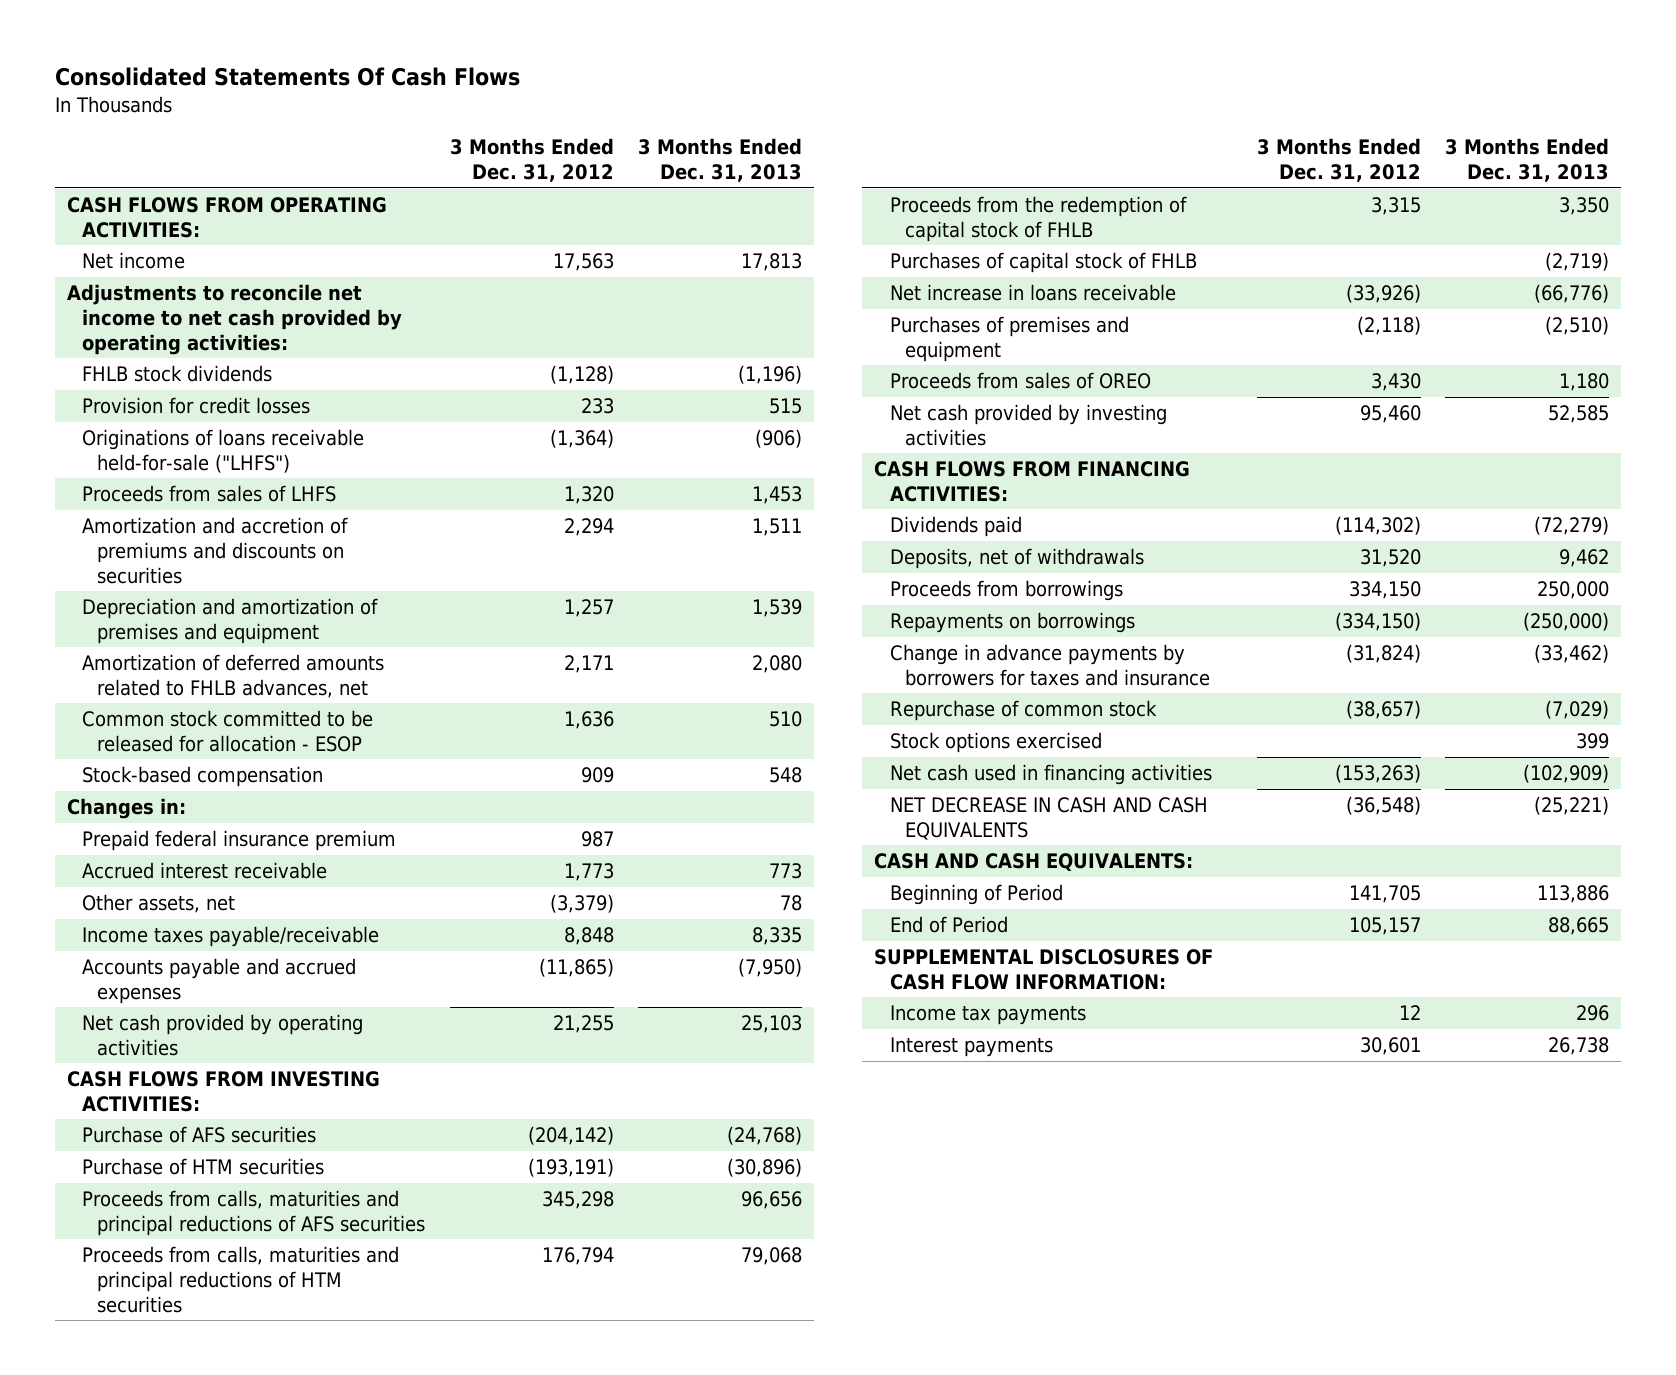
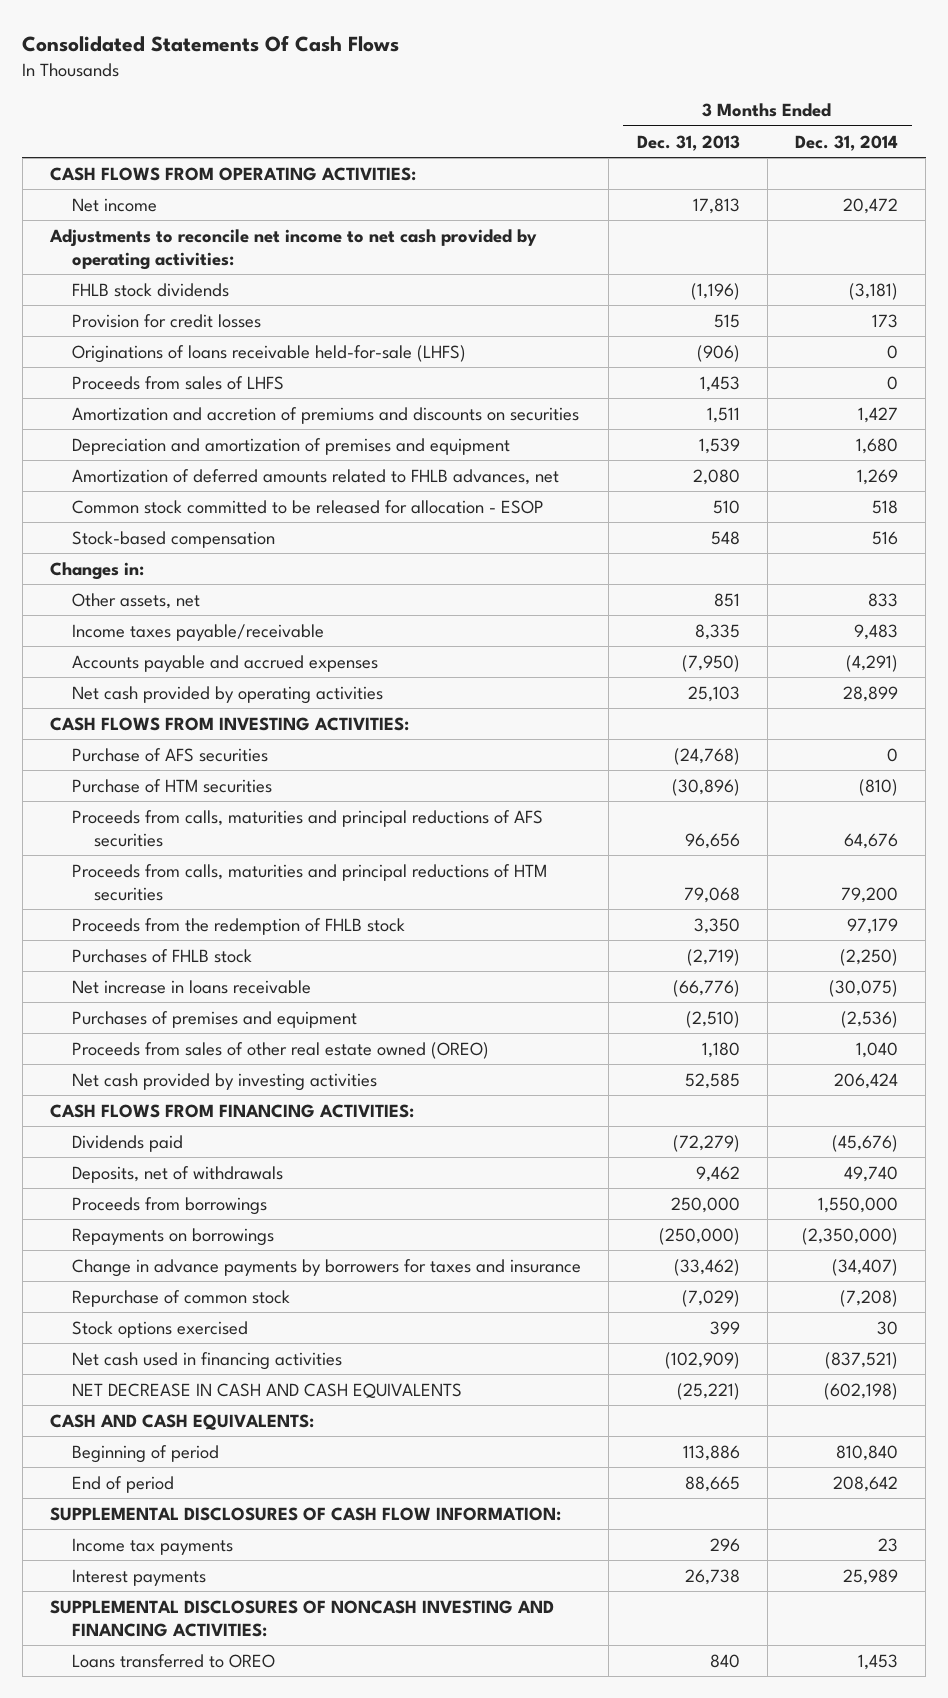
[449,138,614,183] 3 Months Ended Dec. 31, 2012 -> none
none -> [795,134,899,151] Dec. 31, 2014
[82,428,365,473] Originations of loans receivable held-for-sale ("LHFS") -> [72,344,467,363] Originations of loans receivable held-for-sale (LHFS)
[82,829,397,851] Prepaid federal insurance premium -> none
[82,861,328,879] Accrued interest receivable -> none
[779,894,802,911] 78 -> [713,592,740,607] 851
[889,195,1187,242] Proceeds from the redemption of capital stock of FHLB -> [72,917,406,935] Proceeds from the redemption of FHLB stock
[889,251,1197,273] Purchases of capital stock of FHLB -> [72,948,253,963] Purchases of FHLB stock
[889,371,1151,389] Proceeds from sales of OREO -> [72,1041,490,1059] Proceeds from sales of other real estate owned (OREO)
[889,883,1063,905] Beginning of Period -> [72,1444,220,1463] Beginning of period
[889,915,1008,933] End of Period -> [72,1475,175,1493] End of period
none -> [49,1599,554,1637] SUPPLEMENTAL DISCLOSURES OF NONCASH INVESTING AND FINANCING ACTIVITIES:
none -> [72,1653,276,1668] Loans transferred to OREO

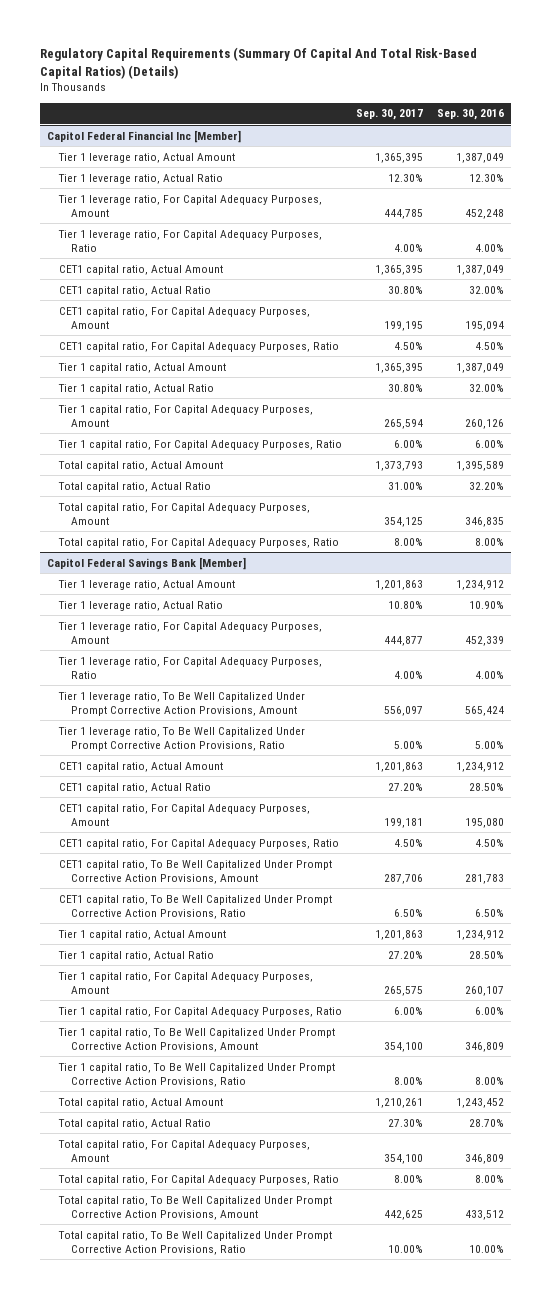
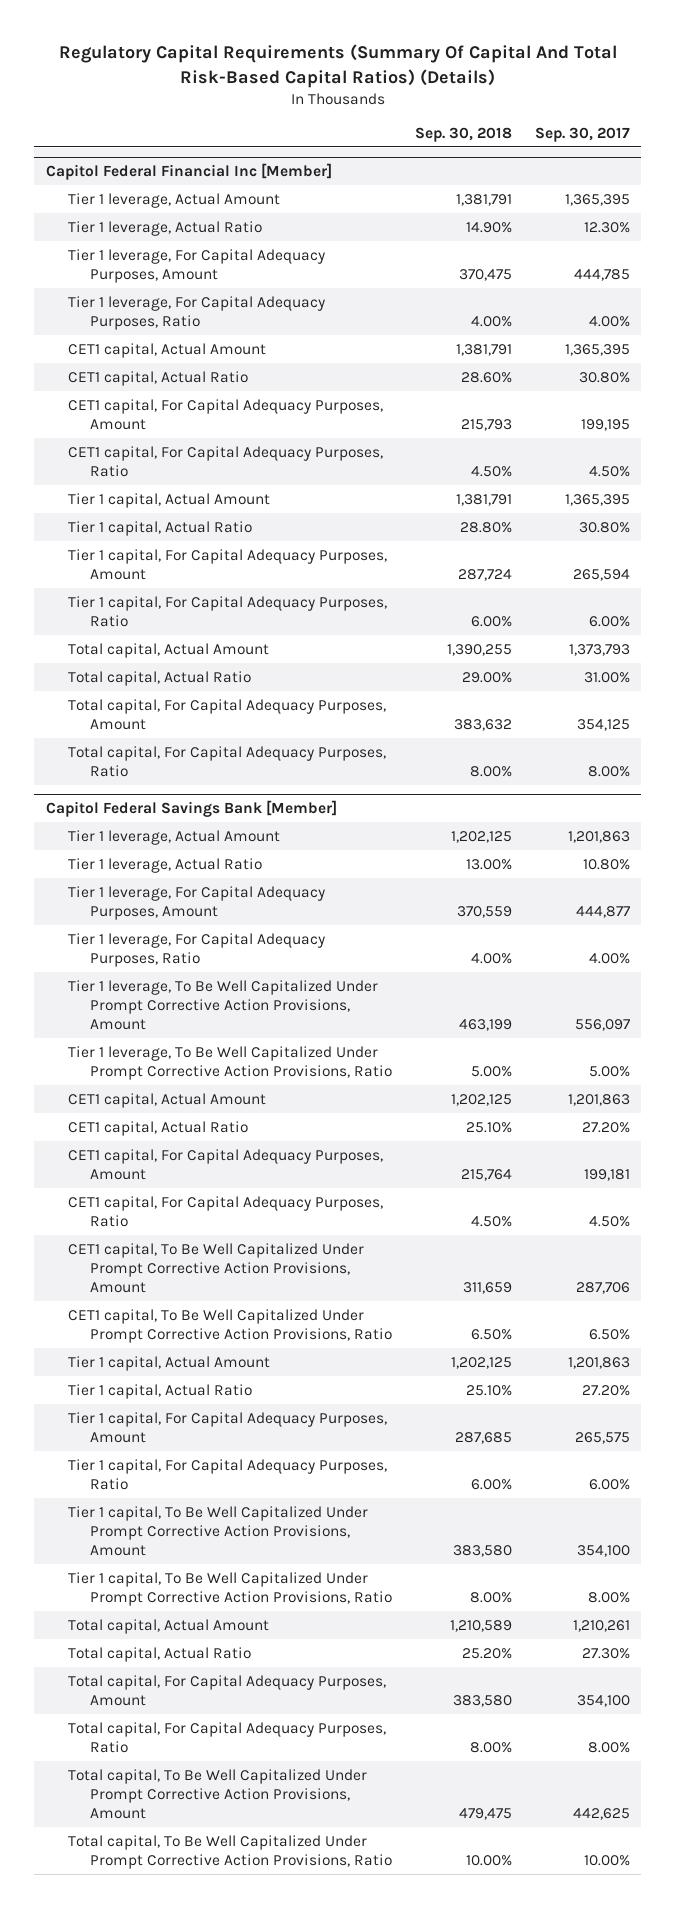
[437,109,505,121] Sep. 30, 2016 -> none
none -> [414,127,512,143] Sep. 30, 2018
[57,152,235,163] Tier 1 leverage ratio, Actual Amount -> [67,192,280,208] Tier 1 leverage, Actual Amount
[57,173,223,184] Tier 1 leverage ratio, Actual Ratio -> [67,220,262,236] Tier 1 leverage, Actual Ratio
[57,194,322,218] Tier 1 leverage ratio, For Capital Adequacy Purposes, Amount -> [67,248,325,283] Tier 1 leverage, For Capital Adequacy Purposes, Amount
[57,229,322,253] Tier 1 leverage ratio, For Capital Adequacy Purposes, Ratio -> [67,295,325,330] Tier 1 leverage, For Capital Adequacy Purposes, Ratio
[58,264,223,275] CET1 capital ratio, Actual Amount -> [67,342,266,358] CET1 capital, Actual Amount
[58,285,211,296] CET1 capital ratio, Actual Ratio -> [67,370,248,386] CET1 capital, Actual Ratio
[58,306,310,330] CET1 capital ratio, For Capital Adequacy Purposes, Amount -> [67,398,383,430] CET1 capital, For Capital Adequacy Purposes, Amount
[58,341,339,352] CET1 capital ratio, For Capital Adequacy Purposes, Ratio -> [67,445,383,477] CET1 capital, For Capital Adequacy Purposes, Ratio
[57,362,226,373] Tier 1 capital ratio, Actual Amount -> [67,492,270,508] Tier 1 capital, Actual Amount
[57,383,214,394] Tier 1 capital ratio, Actual Ratio -> [67,520,252,536] Tier 1 capital, Actual Ratio
[57,404,313,428] Tier 1 capital ratio, For Capital Adequacy Purposes, Amount -> [67,548,387,580] Tier 1 capital, For Capital Adequacy Purposes, Amount
[57,439,342,450] Tier 1 capital ratio, For Capital Adequacy Purposes, Ratio -> [67,595,387,627] Tier 1 capital, For Capital Adequacy Purposes, Ratio
[57,460,223,471] Total capital ratio, Actual Amount -> [67,642,269,658] Total capital, Actual Amount
[57,481,211,492] Total capital ratio, Actual Ratio -> [67,670,251,686] Total capital, Actual Ratio
[57,502,310,526] Total capital ratio, For Capital Adequacy Purposes, Amount -> [67,698,386,730] Total capital, For Capital Adequacy Purposes, Amount
[57,537,339,548] Total capital ratio, For Capital Adequacy Purposes, Ratio -> [67,745,386,777] Total capital, For Capital Adequacy Purposes, Ratio
[57,579,235,590] Tier 1 leverage ratio, Actual Amount -> [67,829,280,845] Tier 1 leverage, Actual Amount
[57,600,223,611] Tier 1 leverage ratio, Actual Ratio -> [67,857,262,873] Tier 1 leverage, Actual Ratio
[57,621,322,645] Tier 1 leverage ratio, For Capital Adequacy Purposes, Amount -> [67,885,325,920] Tier 1 leverage, For Capital Adequacy Purposes, Amount
[57,656,322,680] Tier 1 leverage ratio, For Capital Adequacy Purposes, Ratio -> [67,932,325,967] Tier 1 leverage, For Capital Adequacy Purposes, Ratio
[57,691,305,717] Tier 1 leverage ratio, To Be Well Capitalized Under Prompt Corrective Action Provisions, Amount -> [67,979,378,1030] Tier 1 leverage, To Be Well Capitalized Under Prompt Corrective Action Provisions, Amount
[57,726,305,752] Tier 1 leverage ratio, To Be Well Capitalized Under Prompt Corrective Action Provisions, Ratio -> [67,1045,392,1080] Tier 1 leverage, To Be Well Capitalized Under Prompt Corrective Action Provisions, Ratio
[58,761,223,772] CET1 capital ratio, Actual Amount -> [67,1092,266,1108] CET1 capital, Actual Amount
[58,782,211,793] CET1 capital ratio, Actual Ratio -> [67,1120,248,1136] CET1 capital, Actual Ratio
[58,803,310,827] CET1 capital ratio, For Capital Adequacy Purposes, Amount -> [67,1148,383,1180] CET1 capital, For Capital Adequacy Purposes, Amount
[58,838,339,849] CET1 capital ratio, For Capital Adequacy Purposes, Ratio -> [67,1195,383,1227] CET1 capital, For Capital Adequacy Purposes, Ratio
[58,859,332,885] CET1 capital ratio, To Be Well Capitalized Under Prompt Corrective Action Provisions, Amount -> [67,1242,364,1293] CET1 capital, To Be Well Capitalized Under Prompt Corrective Action Provisions, Amount
[58,894,332,920] CET1 capital ratio, To Be Well Capitalized Under Prompt Corrective Action Provisions, Ratio -> [67,1308,392,1343] CET1 capital, To Be Well Capitalized Under Prompt Corrective Action Provisions, Ratio
[57,929,226,940] Tier 1 capital ratio, Actual Amount -> [67,1355,270,1371] Tier 1 capital, Actual Amount
[57,950,214,961] Tier 1 capital ratio, Actual Ratio -> [67,1383,252,1399] Tier 1 capital, Actual Ratio
[57,971,313,995] Tier 1 capital ratio, For Capital Adequacy Purposes, Amount -> [67,1411,387,1443] Tier 1 capital, For Capital Adequacy Purposes, Amount
[57,1006,342,1017] Tier 1 capital ratio, For Capital Adequacy Purposes, Ratio -> [67,1458,387,1490] Tier 1 capital, For Capital Adequacy Purposes, Ratio
[57,1027,335,1053] Tier 1 capital ratio, To Be Well Capitalized Under Prompt Corrective Action Provisions, Amount -> [67,1505,368,1556] Tier 1 capital, To Be Well Capitalized Under Prompt Corrective Action Provisions, Amount
[57,1062,335,1088] Tier 1 capital ratio, To Be Well Capitalized Under Prompt Corrective Action Provisions, Ratio -> [67,1571,392,1606] Tier 1 capital, To Be Well Capitalized Under Prompt Corrective Action Provisions, Ratio
[57,1097,223,1108] Total capital ratio, Actual Amount -> [67,1618,269,1634] Total capital, Actual Amount
[57,1118,211,1129] Total capital ratio, Actual Ratio -> [67,1646,251,1662] Total capital, Actual Ratio
[57,1139,310,1163] Total capital ratio, For Capital Adequacy Purposes, Amount -> [67,1674,386,1706] Total capital, For Capital Adequacy Purposes, Amount
[57,1174,339,1185] Total capital ratio, For Capital Adequacy Purposes, Ratio -> [67,1721,386,1753] Total capital, For Capital Adequacy Purposes, Ratio
[57,1195,332,1221] Total capital ratio, To Be Well Capitalized Under Prompt Corrective Action Provisions, Amount -> [67,1768,367,1819] Total capital, To Be Well Capitalized Under Prompt Corrective Action Provisions, Amount
[57,1230,332,1256] Total capital ratio, To Be Well Capitalized Under Prompt Corrective Action Provisions, Ratio -> [67,1834,392,1869] Total capital, To Be Well Capitalized Under Prompt Corrective Action Provisions, Ratio

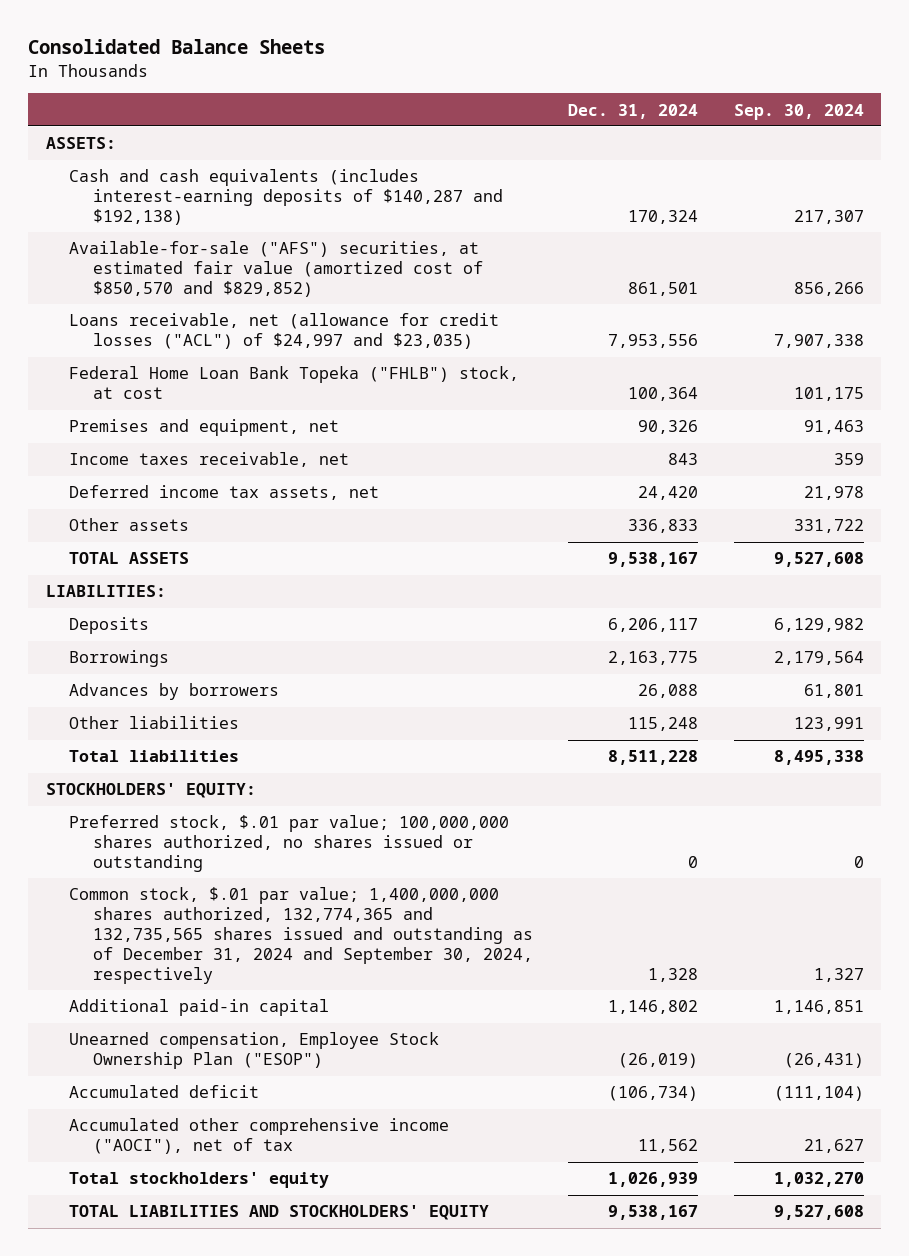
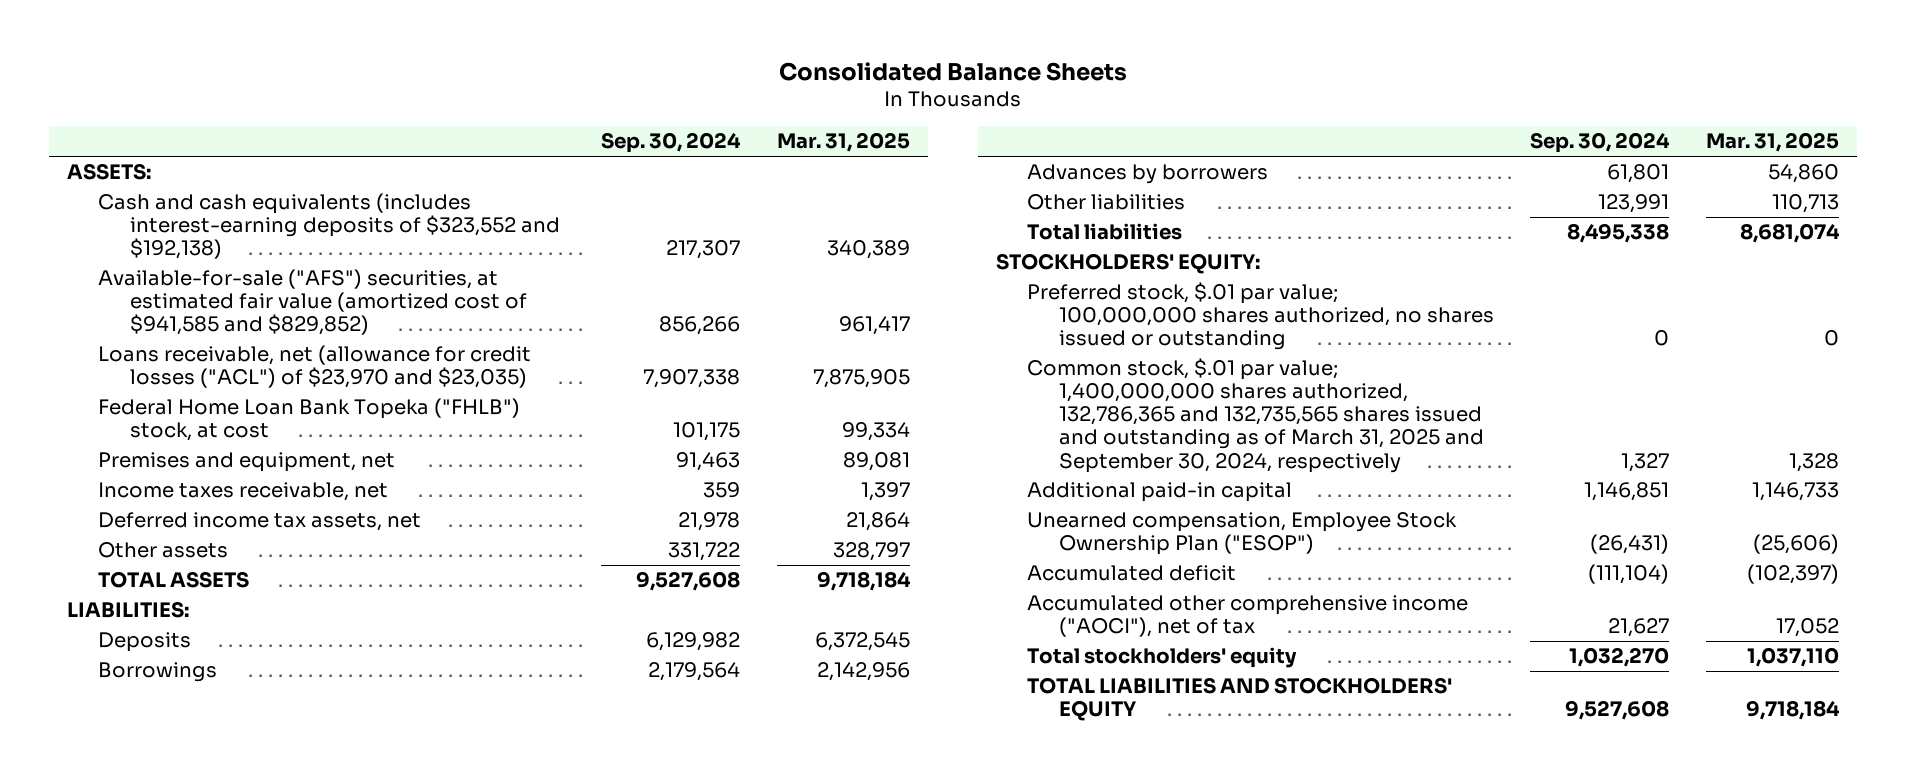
[568,103,699,119] Dec. 31, 2024 -> none
none -> [776,132,910,153] Mar. 31, 2025
[69,169,504,226] Cash and cash equivalents (includes interest-earning deposits of $140,287 and $192,138) -> [98,193,560,260] Cash and cash equivalents (includes interest-earning deposits of $323,552 and $192,138)
[69,241,484,298] Available-for-sale ("AFS") securities, at estimated fair value (amortized cost of $850,570 and $829,852) -> [98,269,527,336] Available-for-sale ("AFS") securities, at estimated fair value (amortized cost of $941,585 and $829,852)
[69,313,500,350] Loans receivable, net (allowance for credit losses ("ACL") of $24,997 and $23,035) -> [98,345,532,389] Loans receivable, net (allowance for credit losses ("ACL") of $23,970 and $23,035)
[69,887,534,985] Common stock, $.01 par value; 1,400,000,000 shares authorized, 132,774,365 and 132,735,565 shares issued and outstanding as of December 31, 2024 and September 30, 2024, respectively -> [1027,358,1484,473] Common stock, $.01 par value; 1,400,000,000 shares authorized, 132,786,365 and 132,735,565 shares issued and outstanding as of March 31, 2025 and September 30, 2024, respectively

